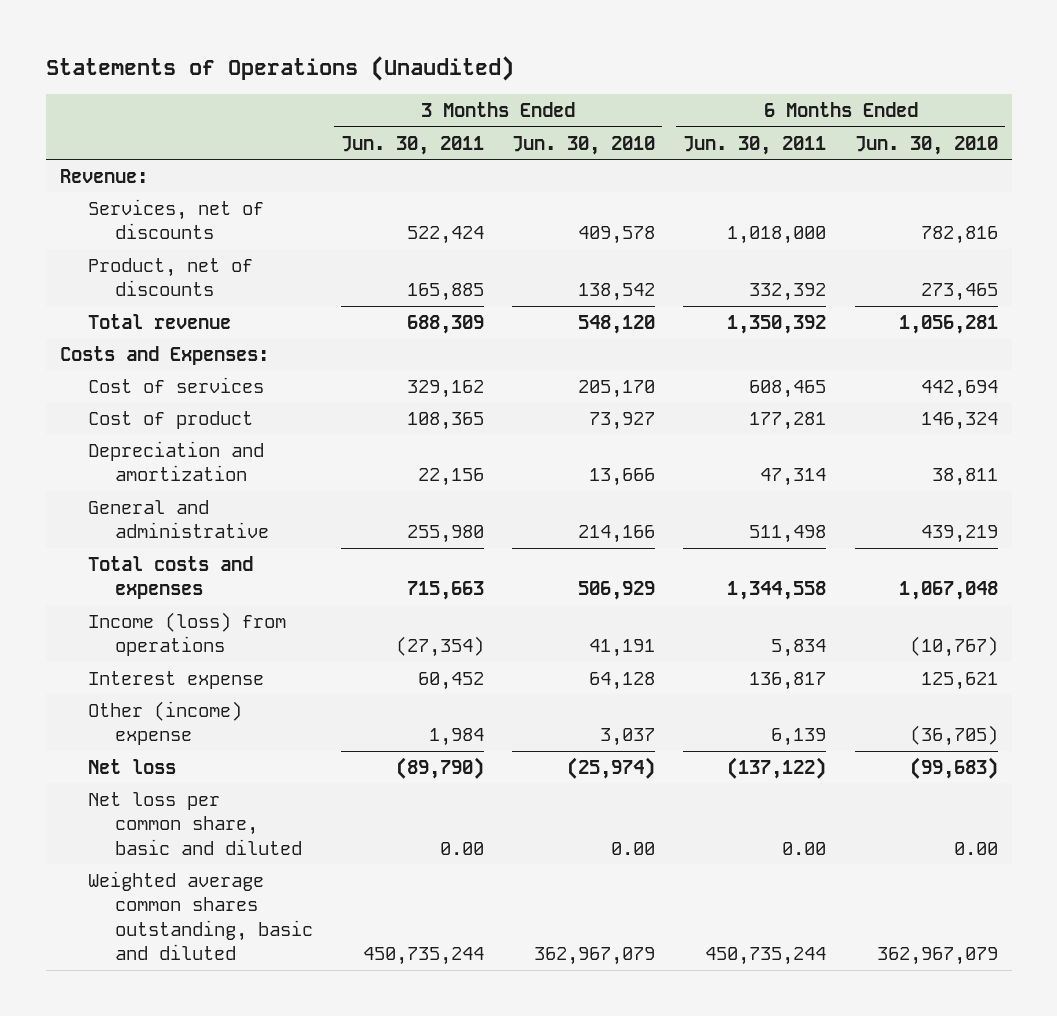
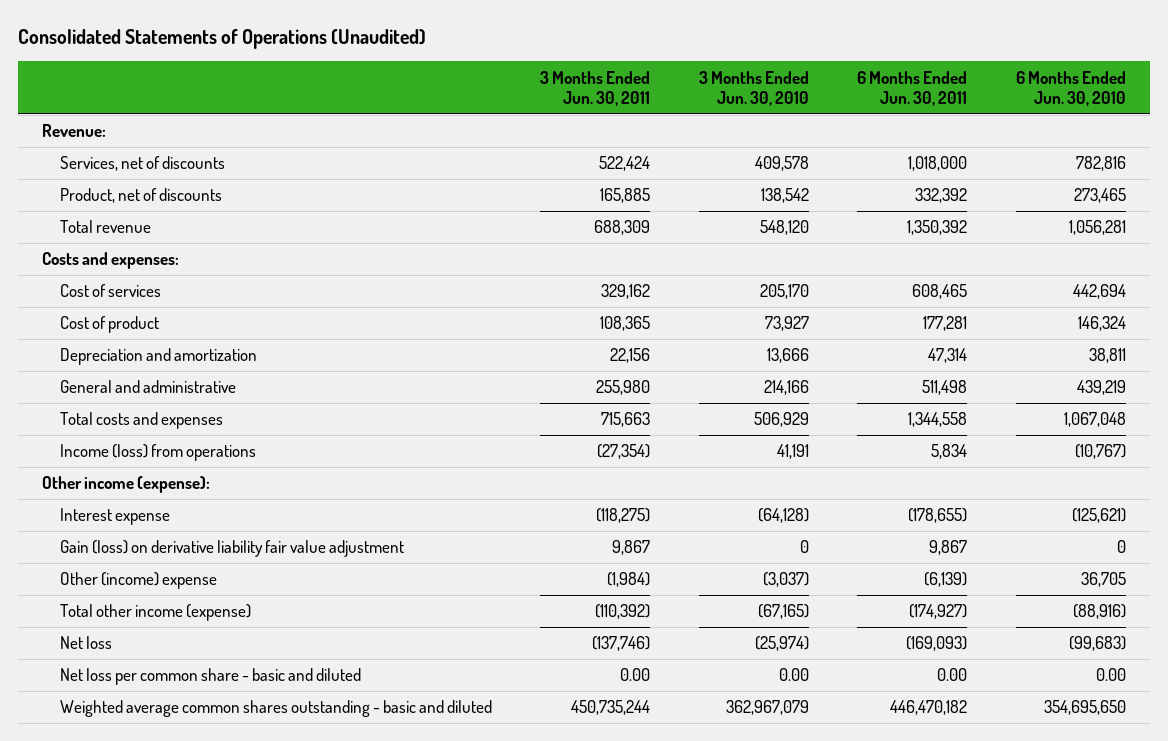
[45,56,514,82] Statements of Operations (Unaudited) -> [18,29,427,50] Consolidated Statements of Operations (Unaudited)
[59,345,269,365] Costs and Expenses: -> [42,252,180,270] Costs and expenses:
none -> [42,476,211,494] Other income (expense):
[418,671,485,690] 60,452 -> [596,508,651,524] (118,275)
[589,671,656,690] 64,128 -> [757,508,809,524] (64,128)
[749,671,827,690] 136,817 -> [908,508,968,524] (178,655)
[920,671,998,690] 125,621 -> [1071,508,1126,524] (125,621)
none -> [59,540,404,558] Gain (loss) on derivative liability fair value adjustment
[429,728,485,747] 1,984 -> [607,572,651,588] (1,984)
[600,728,656,747] 3,037 -> [762,572,809,588] (3,037)
[771,728,827,747] 6,139 -> [924,572,968,588] (6,139)
[909,725,998,747] (36,705) -> [1080,572,1126,588] 36,705
none -> [59,604,251,622] Total other income (expense)
[396,756,485,779] (89,790) -> [592,636,651,652] (137,746)
[727,756,827,779] (137,122) -> [906,636,968,652] (169,093)
[87,791,303,855] Net loss per common share, basic and diluted -> [59,668,361,686] Net loss per common share - basic and diluted
[87,870,314,961] Weighted average common shares outstanding, basic and diluted -> [59,700,492,718] Weighted average common shares outstanding - basic and diluted
[705,947,827,966] 450,735,244 -> [890,700,968,716] 446,470,182
[876,947,998,966] 362,967,079 -> [1043,700,1126,716] 354,695,650

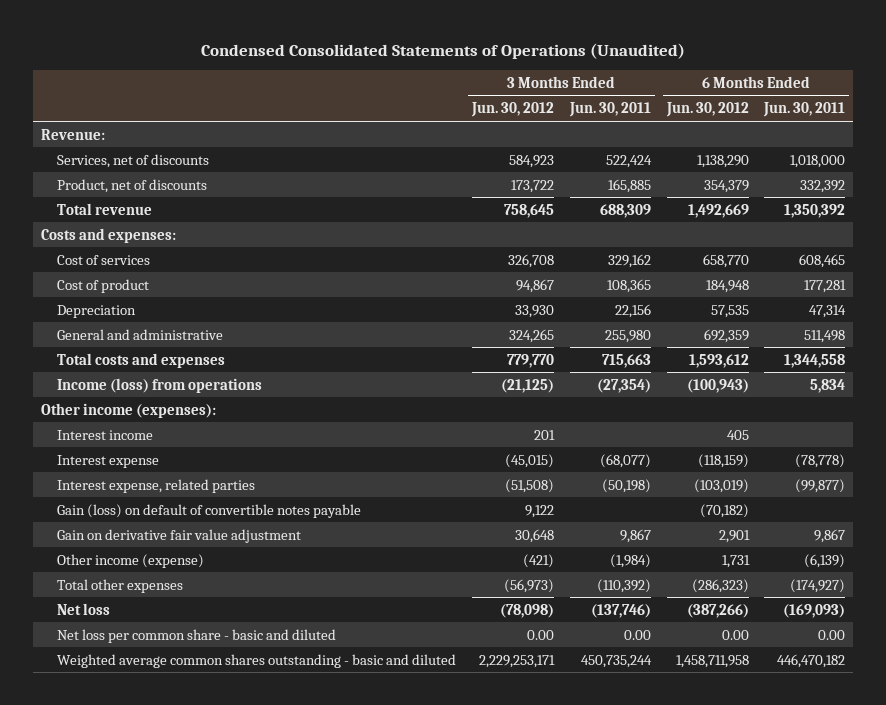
[18,29,427,50] Consolidated Statements of Operations (Unaudited) -> [201,42,686,59] Condensed Consolidated Statements of Operations (Unaudited)
[698,70,809,106] 3 Months Ended Jun. 30, 2010 -> none
[1015,70,1126,106] 6 Months Ended Jun. 30, 2010 -> none
none -> [470,102,554,118] Jun. 30, 2012
none -> [665,102,749,118] Jun. 30, 2012
[59,348,257,366] Depreciation and amortization -> [56,304,136,318] Depreciation
[59,572,217,590] Other (income) expense -> none
[42,476,211,494] Other income (expense): -> [40,402,216,418] Other income (expenses):
none -> [56,429,153,440] Interest income
[596,508,651,524] (118,275) -> [599,453,651,468] (68,077)
[908,508,968,524] (178,655) -> [795,453,846,468] (78,778)
none -> [56,478,255,493] Interest expense, related parties
none -> [56,503,361,518] Gain (loss) on default of convertible notes payable
[59,540,404,558] Gain (loss) on derivative liability fair value adjustment -> [56,528,301,543] Gain on derivative fair value adjustment
[59,604,251,622] Total other income (expense) -> [56,553,204,568] Other income (expense)
[595,604,651,620] (110,392) -> [609,553,651,568] (1,984)
[909,604,968,620] (174,927) -> [804,553,846,568] (6,139)
none -> [56,578,183,593] Total other expenses

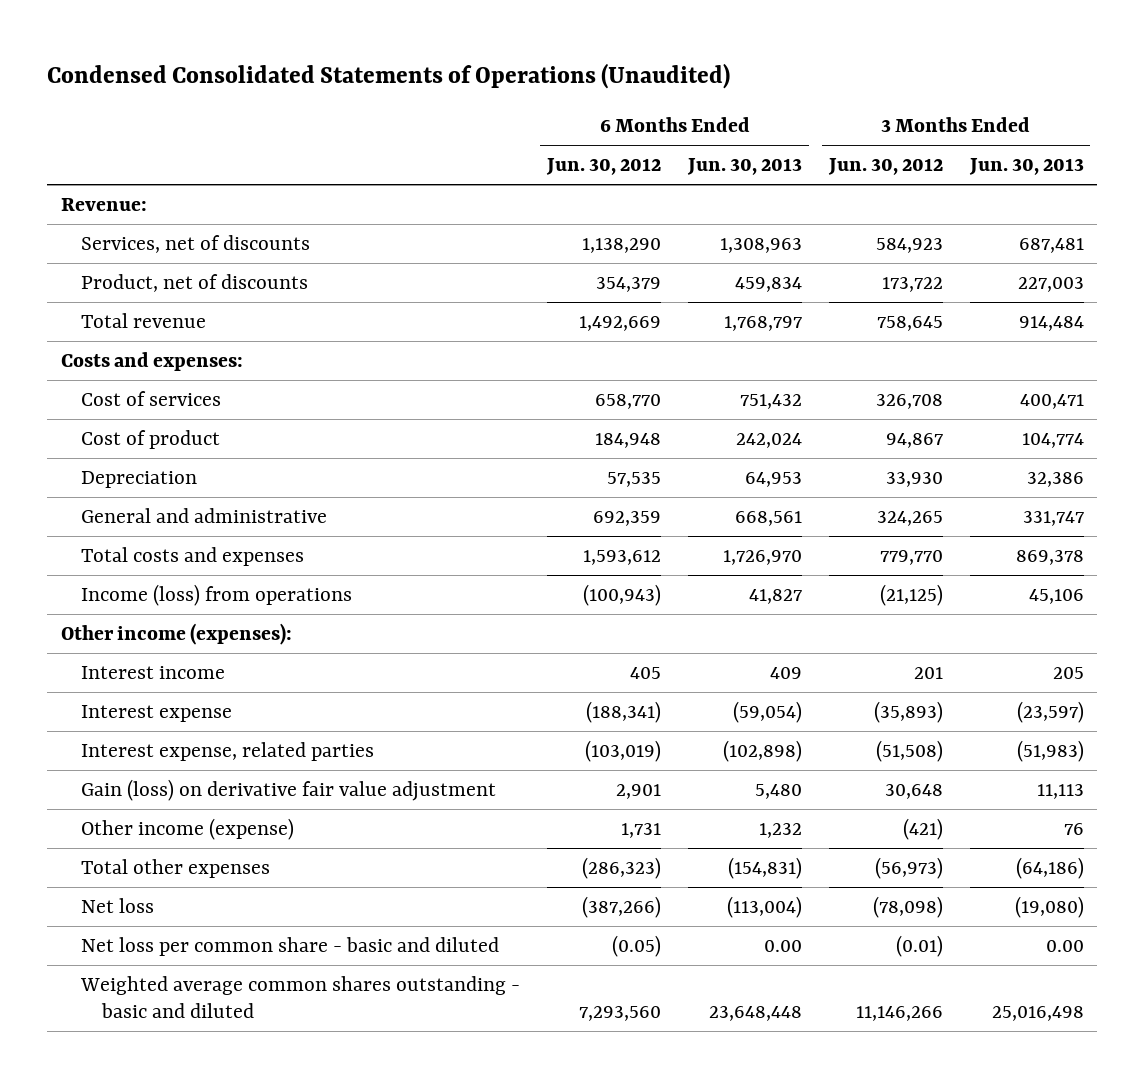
[568,102,651,118] Jun. 30, 2011 -> none
[763,102,846,118] Jun. 30, 2011 -> none
none -> [686,158,802,176] Jun. 30, 2013
none -> [968,158,1084,176] Jun. 30, 2013
[504,453,554,468] (45,015) -> [873,701,943,724] (35,893)
[697,453,749,468] (118,159) -> [586,701,662,724] (188,341)
[56,503,361,518] Gain (loss) on default of convertible notes payable -> none
[56,528,301,543] Gain on derivative fair value adjustment -> [81,779,497,802] Gain (loss) on derivative fair value adjustment
[526,629,554,640] 0.00 -> [895,935,943,958] (0.01)
[721,629,749,640] 0.00 -> [612,935,662,958] (0.05)
[478,654,555,668] 2,229,253,171 -> [855,1006,943,1022] 11,146,266
[675,654,749,668] 1,458,711,958 -> [579,1006,662,1022] 7,293,560

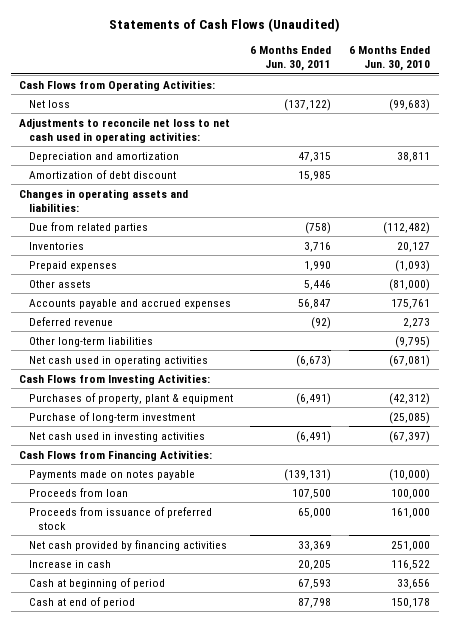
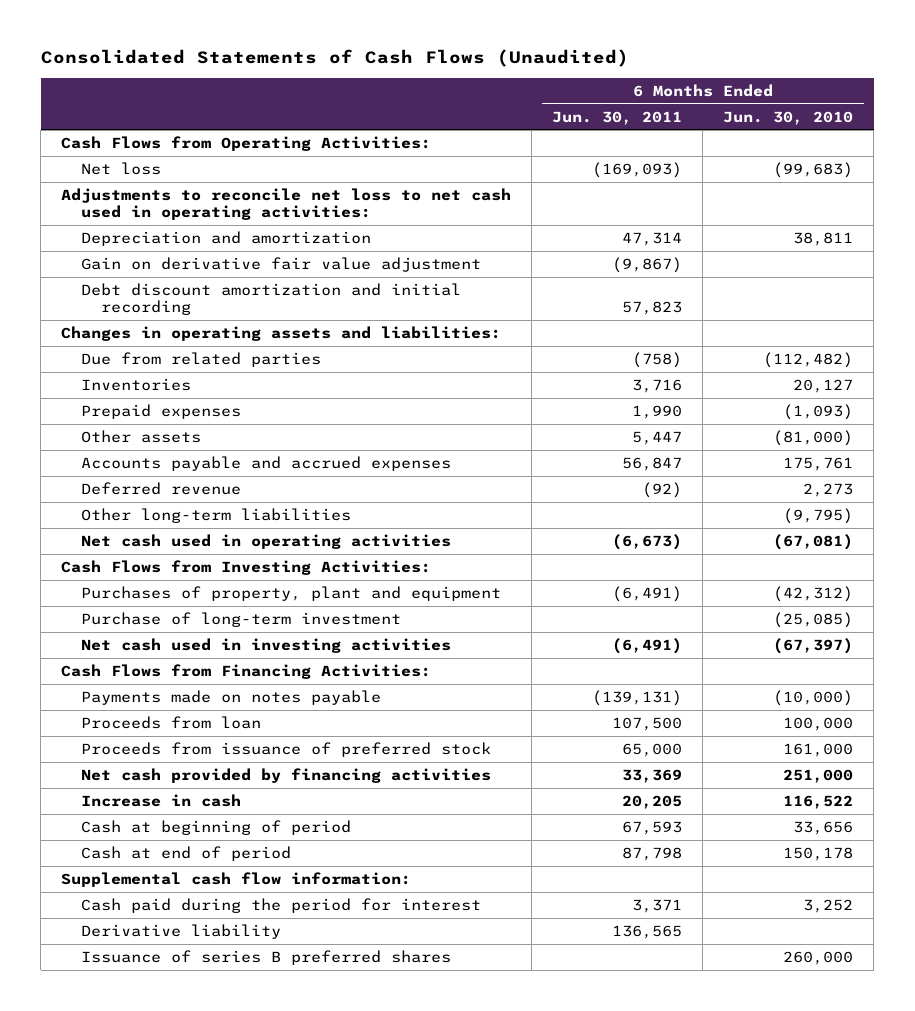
[108,17,340,32] Statements of Cash Flows (Unaudited) -> [40,49,629,68] Consolidated Statements of Cash Flows (Unaudited)
[284,98,332,111] (137,122) -> [592,161,683,178] (169,093)
[28,169,176,179] Amortization of debt discount -> none
[298,151,332,162] 47,315 -> [622,231,683,246] 47,314
none -> [80,256,481,272] Gain on derivative fair value adjustment
none -> [80,282,461,315] Debt discount amortization and initial recording
[304,279,332,290] 5,446 -> [632,430,683,445] 5,447
[28,392,233,404] Purchases of property, plant & equipment -> [80,585,501,601] Purchases of property, plant and equipment
none -> [61,871,412,887] Supplemental cash flow information:
none -> [80,897,481,913] Cash paid during the period for interest
none -> [80,923,281,939] Derivative liability
none -> [80,949,451,965] Issuance of series B preferred shares

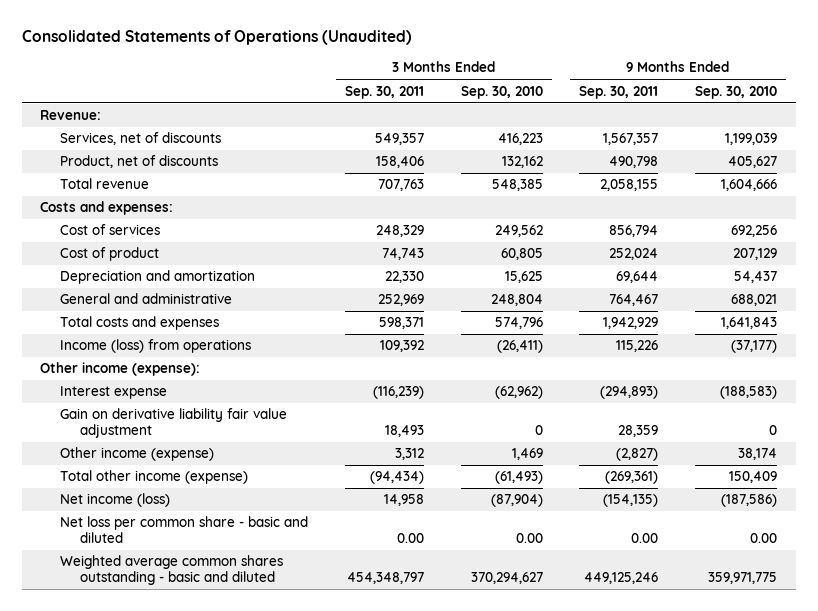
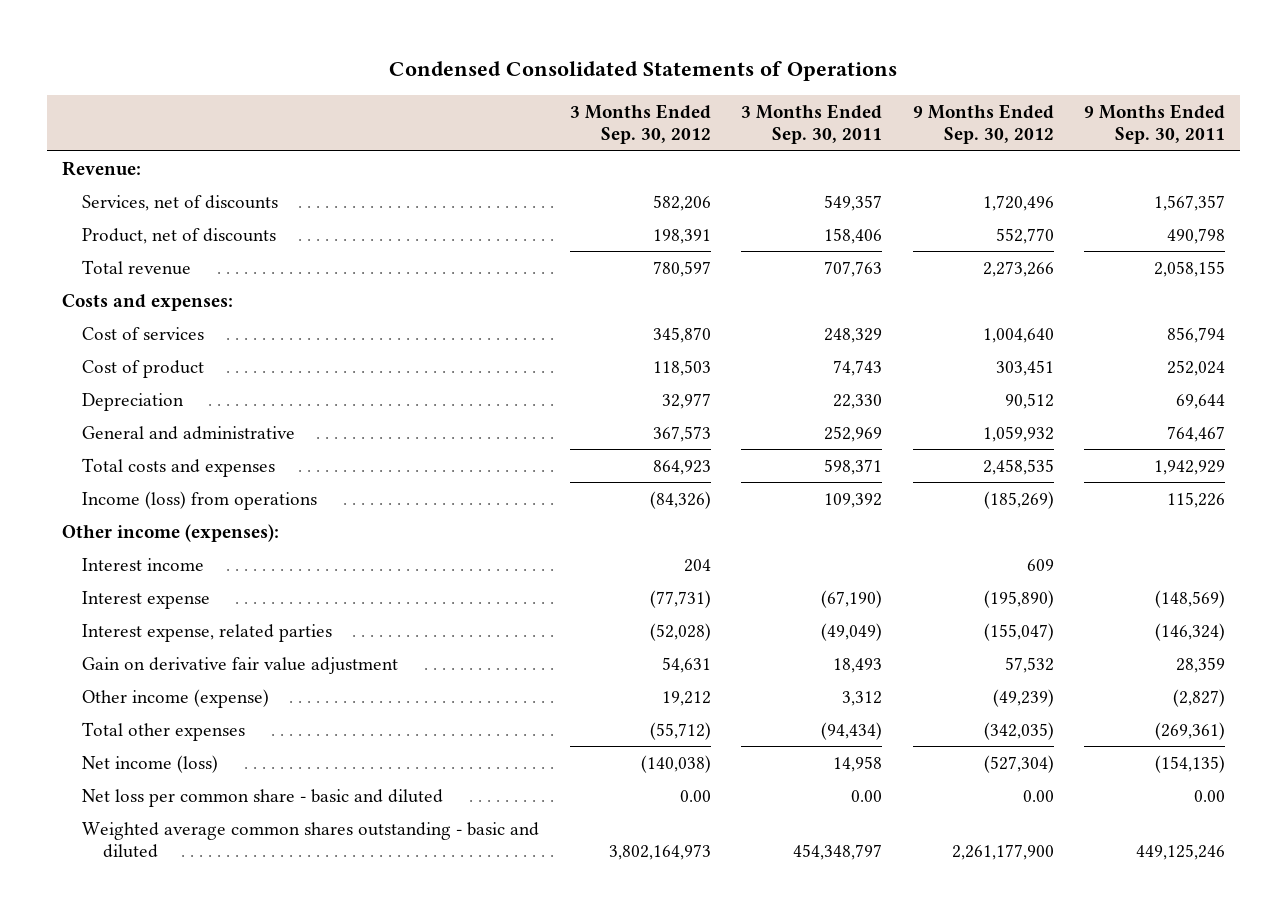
[21,30,412,46] Consolidated Statements of Operations (Unaudited) -> [389,61,898,82] Condensed Consolidated Statements of Operations
[460,85,543,99] Sep. 30, 2010 -> none
[695,85,778,99] Sep. 30, 2010 -> none
none -> [569,104,711,145] 3 Months Ended Sep. 30, 2012
none -> [912,104,1054,145] 9 Months Ended Sep. 30, 2012
[59,270,255,285] Depreciation and amortization -> [82,392,185,411] Depreciation
[40,362,201,377] Other income (expense): -> [61,523,279,542] Other income (expenses):
none -> [82,557,205,571] Interest income
[372,386,424,400] (116,239) -> [821,589,883,608] (67,190)
[600,386,659,400] (294,893) -> [1155,589,1226,608] (148,569)
none -> [82,623,333,642] Interest expense, related parties
[59,408,287,438] Gain on derivative liability fair value adjustment -> [82,656,399,674] Gain on derivative fair value adjustment
[59,470,248,485] Total other income (expense) -> [82,721,246,741] Total other expenses

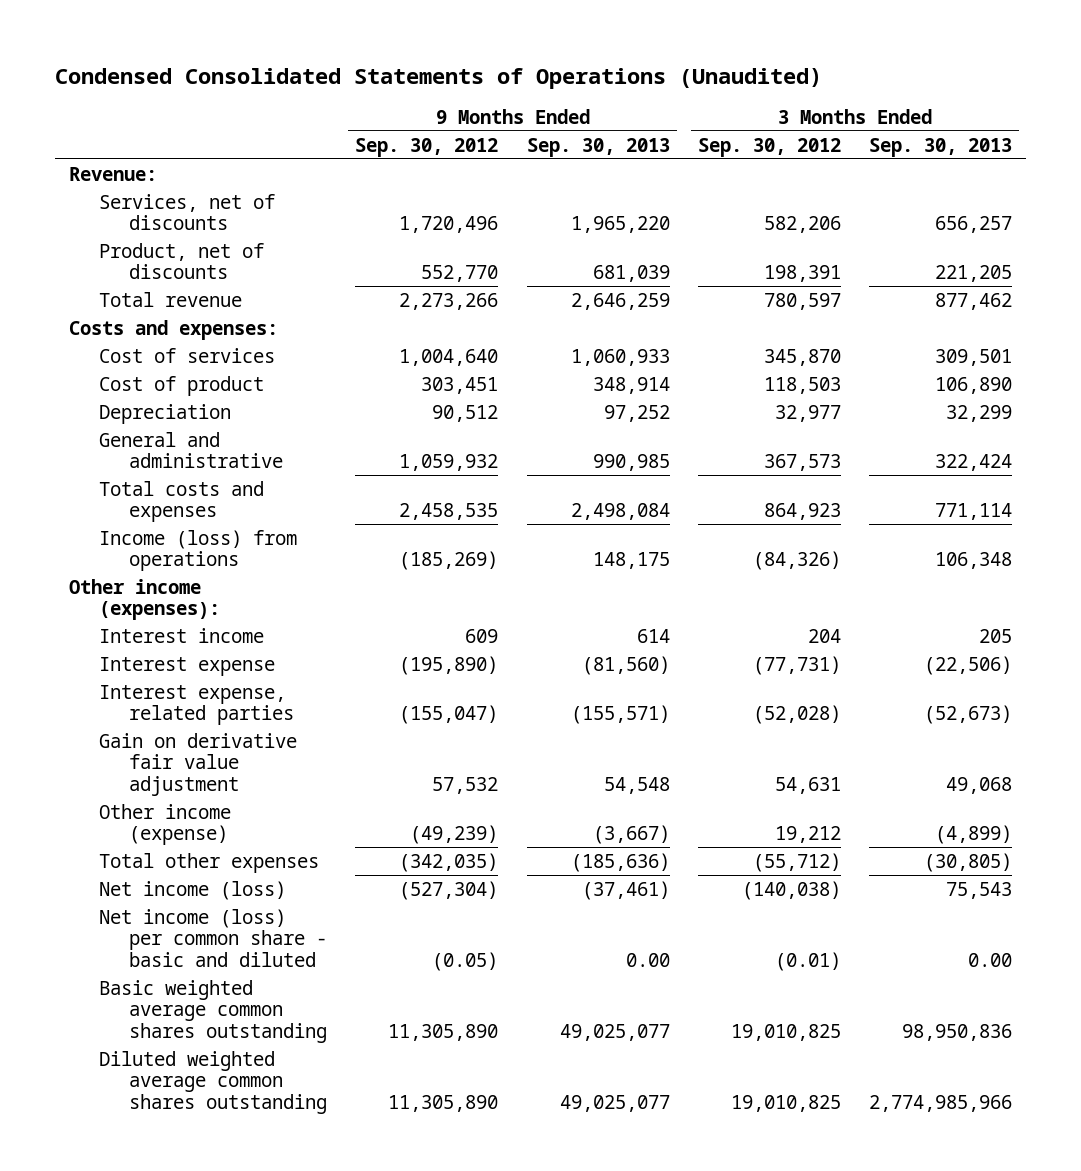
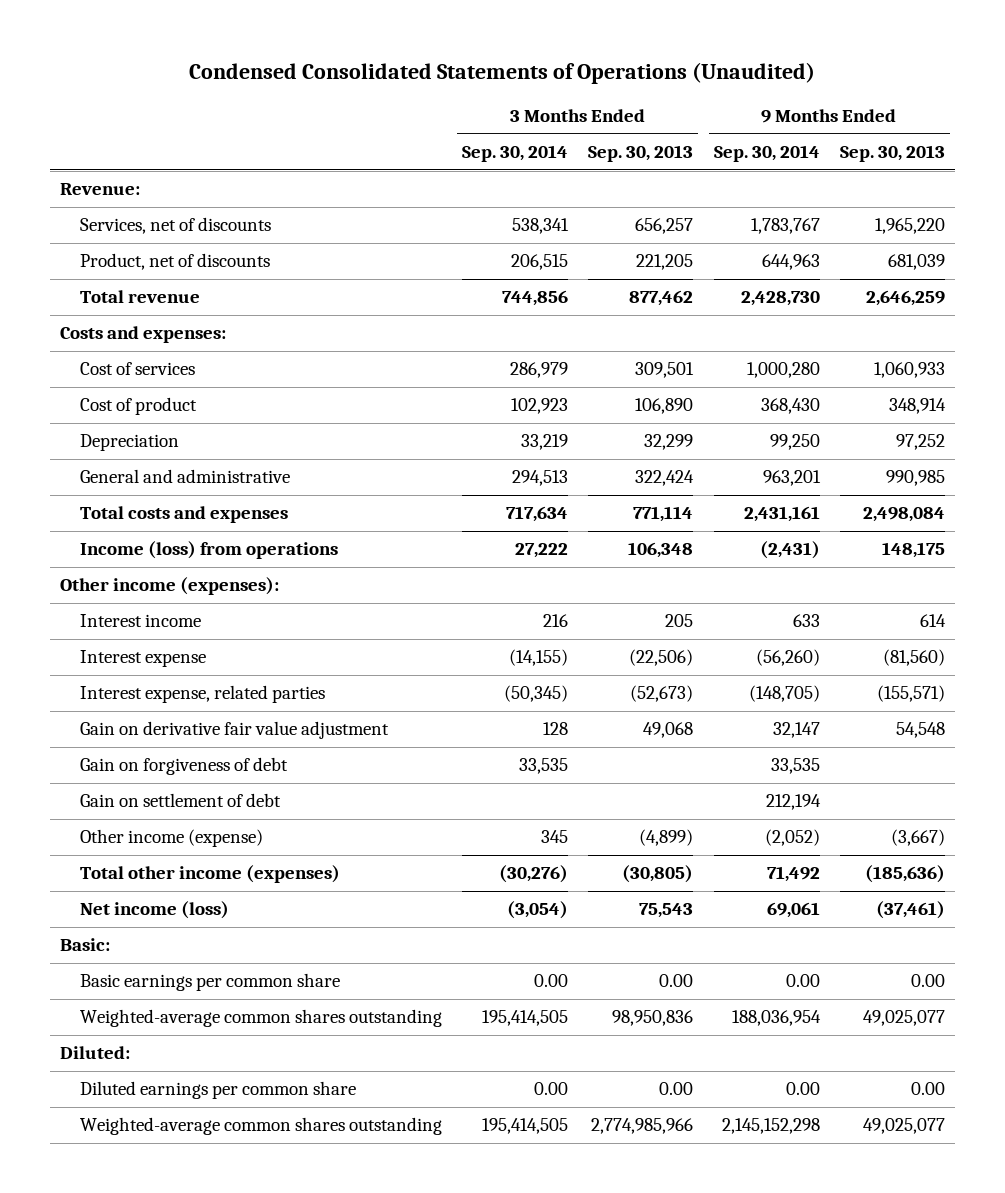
[355,137,499,157] Sep. 30, 2012 -> none
[697,137,841,157] Sep. 30, 2012 -> none
none -> [462,144,569,162] Sep. 30, 2014
none -> [713,144,820,162] Sep. 30, 2014
none -> [79,757,288,776] Gain on forgiveness of debt
none -> [79,793,281,808] Gain on settlement of debt
[99,852,320,873] Total other expenses -> [79,865,340,884] Total other income (expenses)
[99,908,328,968] Net income (loss) per common share - basic and diluted -> none
none -> [59,938,110,952] Basic:
none -> [79,973,340,992] Basic earnings per common share
[99,979,328,1044] Basic weighted average common shares outstanding -> [79,1009,442,1028] Weighted-average common shares outstanding
none -> [59,1046,130,1060] Diluted:
none -> [79,1081,356,1100] Diluted earnings per common share
[99,1050,328,1115] Diluted weighted average common shares outstanding -> [79,1117,442,1136] Weighted-average common shares outstanding

